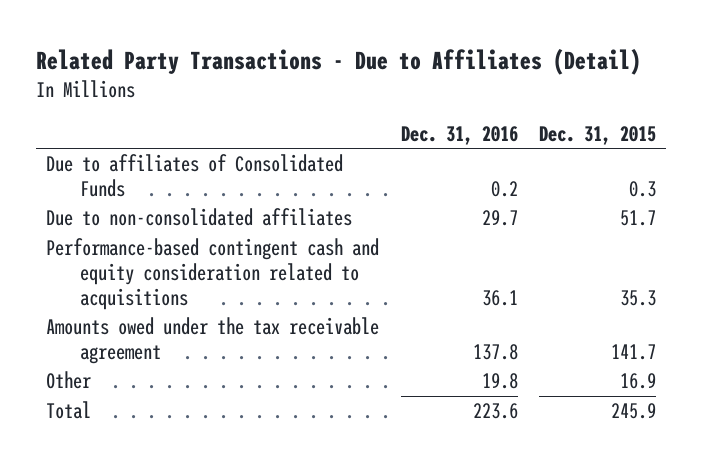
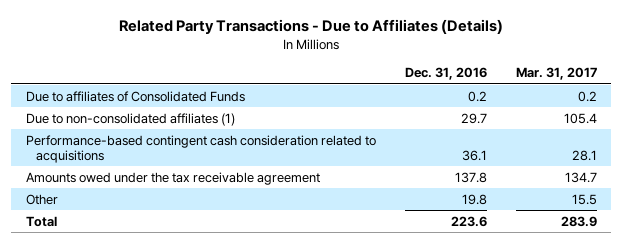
[35,47,641,75] Related Party Transactions - Due to Affiliates (Detail) -> [119,19,504,35] Related Party Transactions - Due to Affiliates (Details)
[538,125,656,145] Dec. 31, 2015 -> none
none -> [515,67,597,81] Mar. 31, 2017
[46,208,353,227] Due to non-consolidated affiliates -> [25,112,235,126] Due to non-consolidated affiliates (1)
[46,238,380,310] Performance-based contingent cash and equity consideration related to acquisitions -> [25,134,376,163] Performance-based contingent cash consideration related to acquisitions

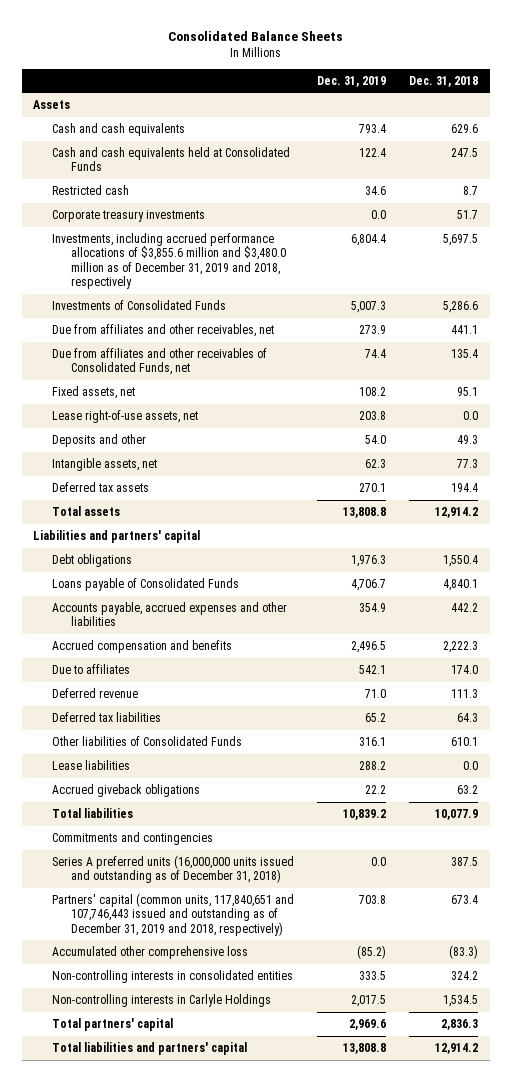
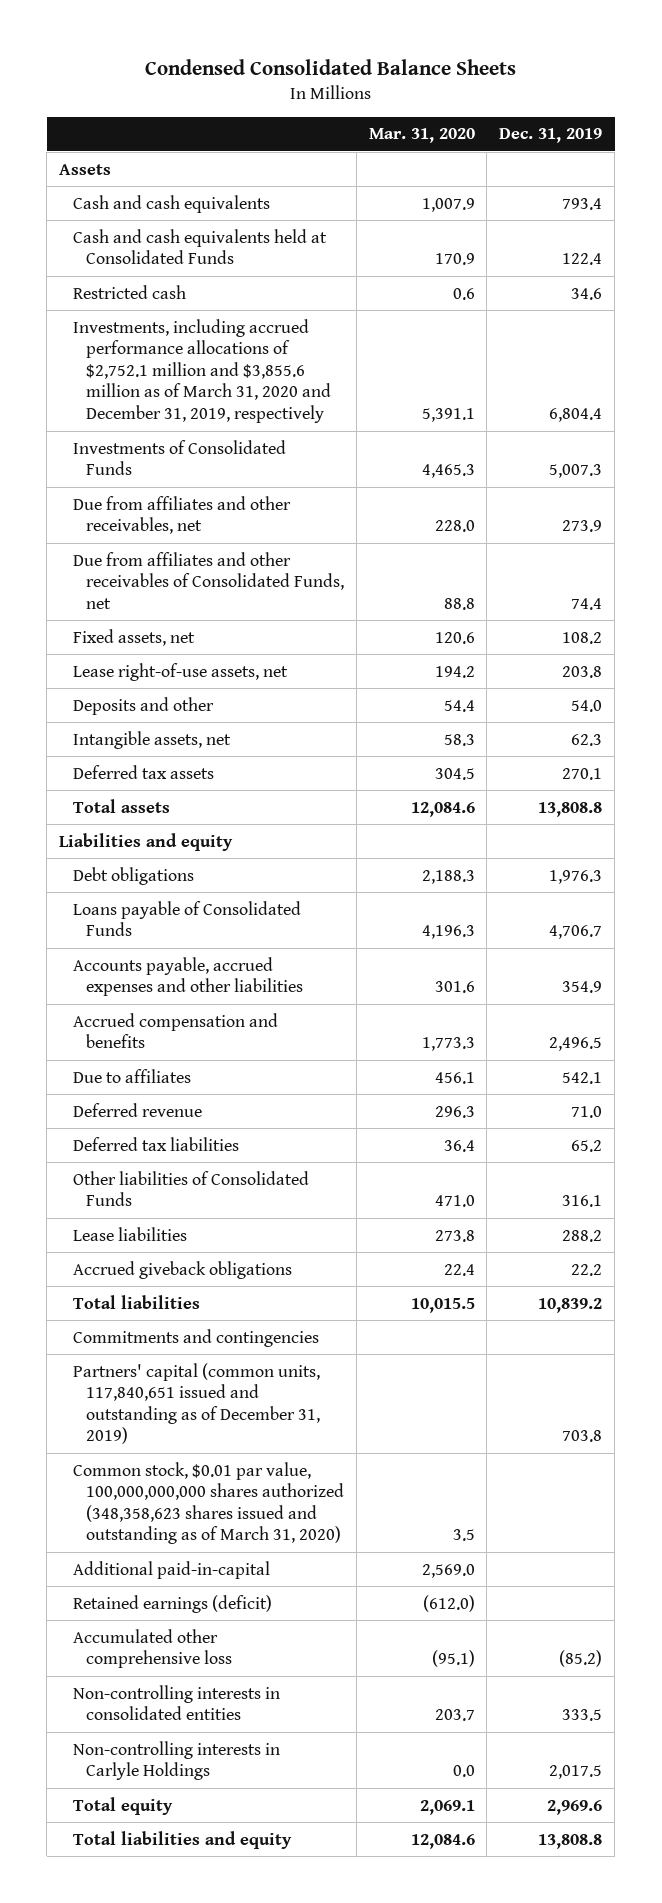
[167,30,343,41] Consolidated Balance Sheets -> [144,58,516,75] Condensed Consolidated Balance Sheets
[409,75,479,87] Dec. 31, 2018 -> none
none -> [368,128,475,144] Mar. 31, 2020
[52,209,206,222] Corporate treasury investments -> none
[52,232,286,289] Investments, including accrued performance allocations of $3,855.6 million and $3,480.0 million as of December 31, 2019 and 2018, respectively -> [72,318,331,424] Investments, including accrued performance allocations of $2,752.1 million and $3,855.6 million as of March 31, 2020 and December 31, 2019, respectively
[33,529,201,543] Liabilities and partners' capital -> [59,832,234,851] Liabilities and equity
[52,854,295,884] Series A preferred units (16,000,000 units issued and outstanding as of December 31, 2018) -> none
[52,892,295,936] Partners' capital (common units, 117,840,651 and 107,746,443 issued and outstanding as of December 31, 2019 and 2018, respectively) -> [72,1362,320,1445] Partners' capital (common units, 117,840,651 issued and outstanding as of December 31, 2019)
none -> [72,1461,344,1545] Common stock, $0.01 par value, 100,000,000,000 shares authorized (348,358,623 shares issued and outstanding as of March 31, 2020)
none -> [72,1560,270,1579] Additional paid-in-capital
none -> [72,1594,272,1613] Retained earnings (deficit)
[52,1017,174,1031] Total partners' capital -> [72,1796,173,1815] Total equity
[52,1041,248,1055] Total liabilities and partners' capital -> [72,1830,292,1849] Total liabilities and equity

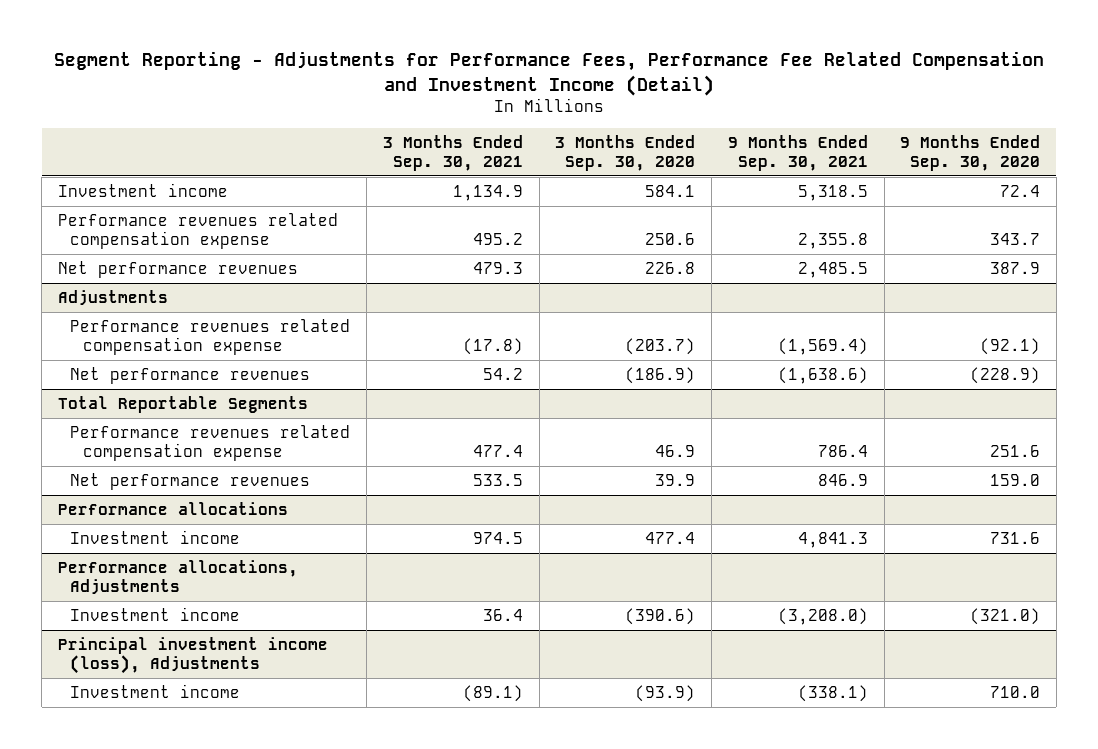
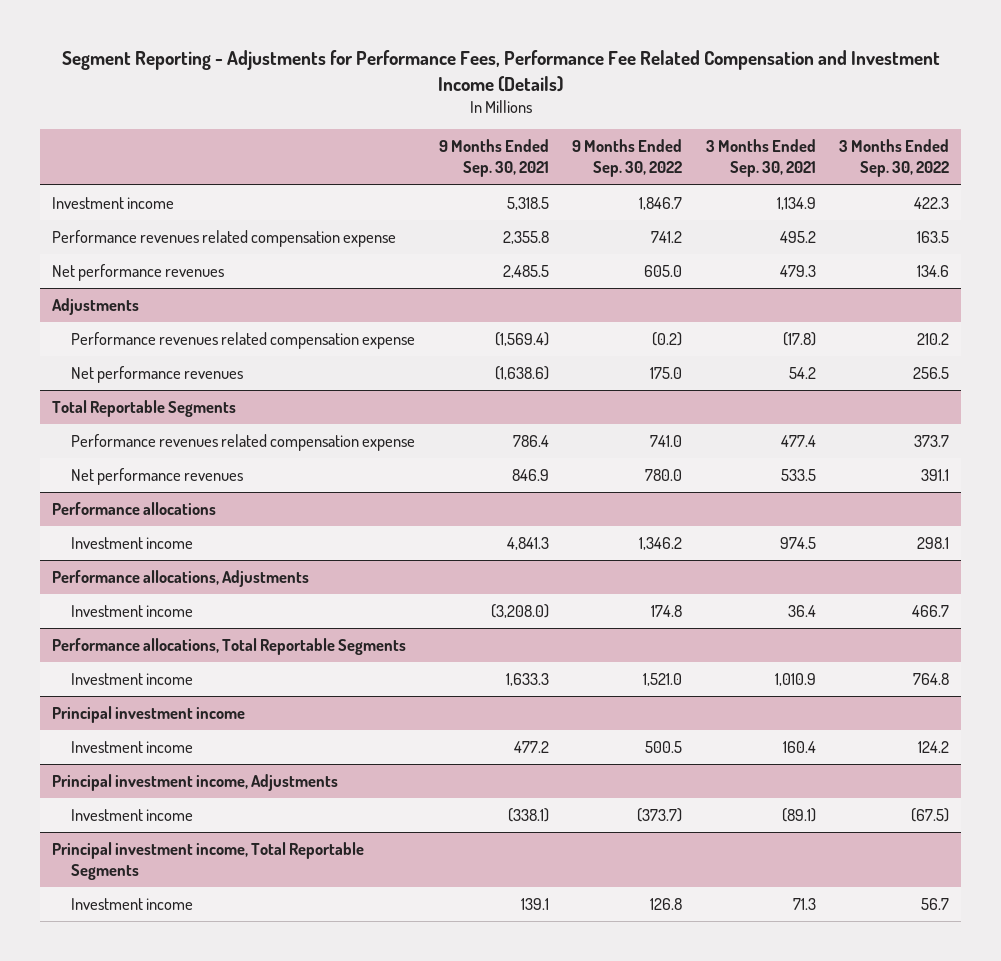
[54,51,1045,96] Segment Reporting - Adjustments for Performance Fees, Performance Fee Related Compensation and Investment Income (Detail) -> [61,50,940,92] Segment Reporting - Adjustments for Performance Fees, Performance Fee Related Compensation and Investment Income (Details)
[555,135,696,171] 3 Months Ended Sep. 30, 2020 -> none
[900,135,1041,171] 9 Months Ended Sep. 30, 2020 -> none
none -> [572,139,683,178] 9 Months Ended Sep. 30, 2022
none -> [839,139,950,178] 3 Months Ended Sep. 30, 2022
none -> [51,638,406,656] Performance allocations, Total Reportable Segments
none -> [71,673,194,686] Investment income
none -> [51,706,245,724] Principal investment income
none -> [71,741,194,754] Investment income
[58,637,329,674] Principal investment income (loss), Adjustments -> [51,774,338,792] Principal investment income, Adjustments
none -> [51,842,364,881] Principal investment income, Total Reportable Segments
none -> [71,898,194,911] Investment income

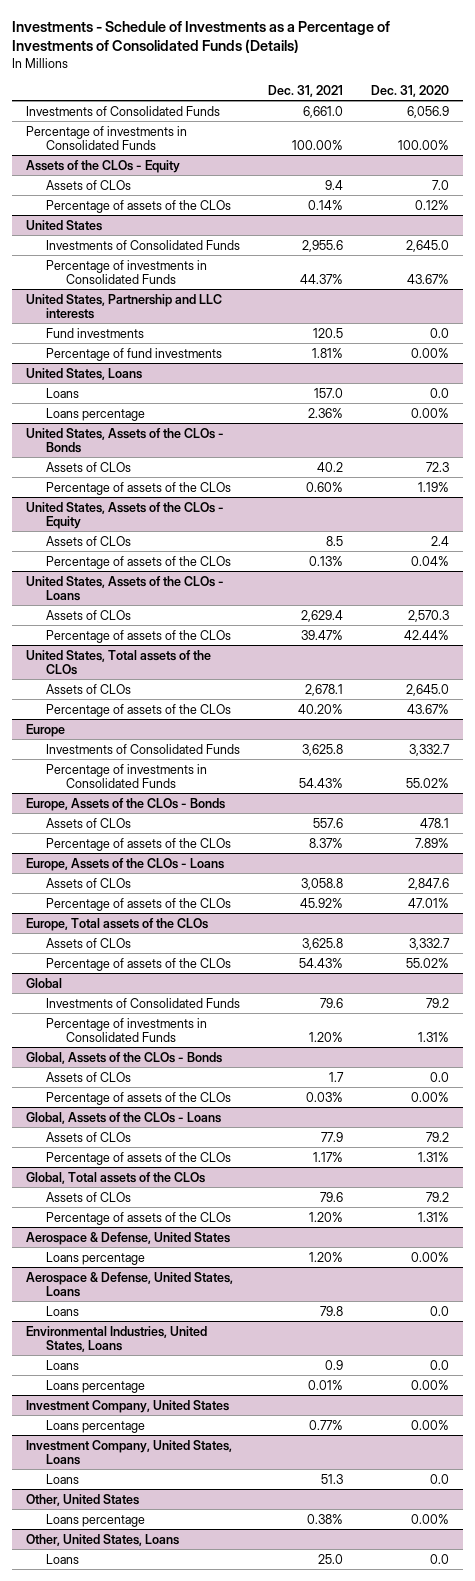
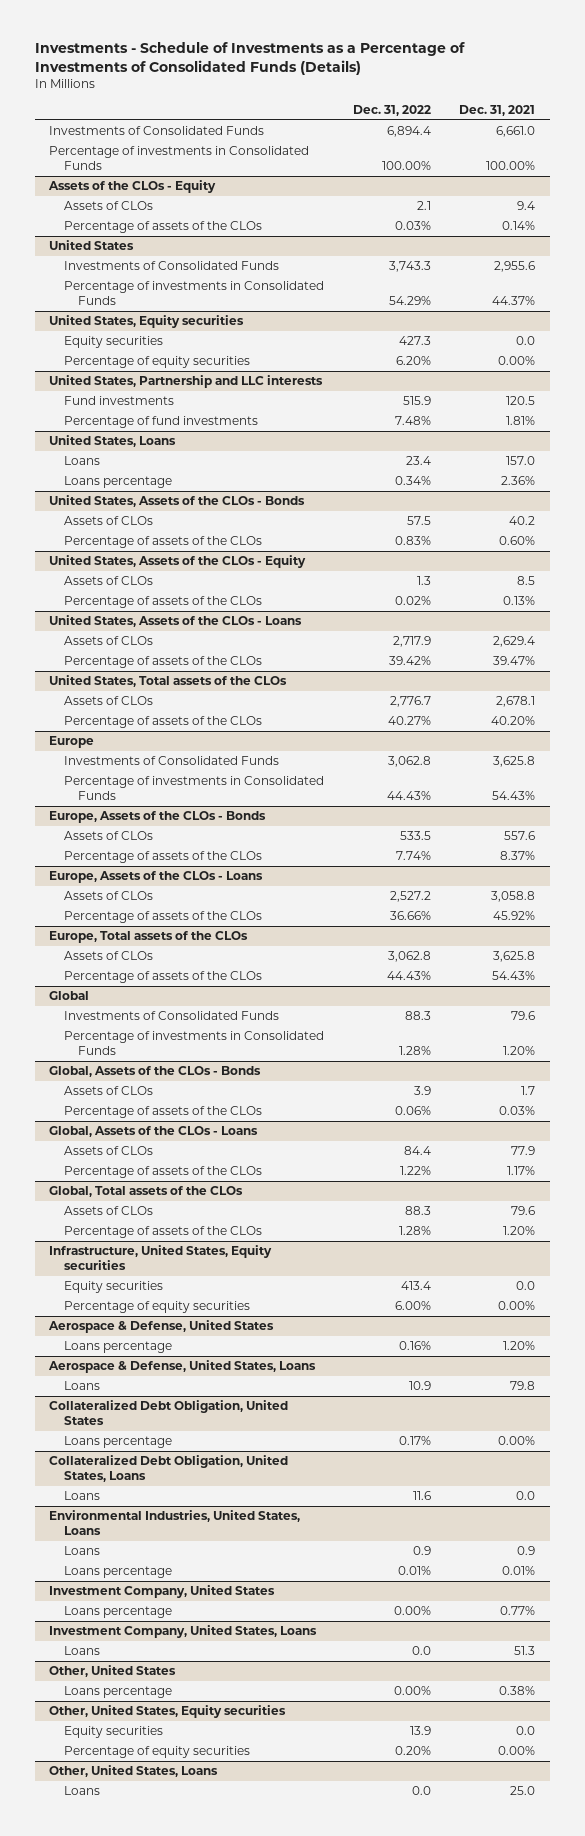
[370,85,449,98] Dec. 31, 2020 -> none
none -> [352,105,431,117] Dec. 31, 2022
none -> [49,315,245,329] United States, Equity securities
none -> [63,336,163,349] Equity securities
none -> [63,356,250,369] Percentage of equity securities
none -> [49,1245,273,1271] Infrastructure, United States, Equity securities
none -> [63,1281,163,1294] Equity securities
none -> [63,1301,250,1314] Percentage of equity securities
none -> [49,1400,289,1426] Collateralized Debt Obligation, United States
none -> [63,1436,172,1449] Loans percentage
none -> [49,1455,289,1483] Collateralized Debt Obligation, United States, Loans
none -> [63,1491,100,1501] Loans
none -> [49,1705,287,1719] Other, United States, Equity securities
none -> [63,1726,163,1739] Equity securities
none -> [63,1746,250,1759] Percentage of equity securities

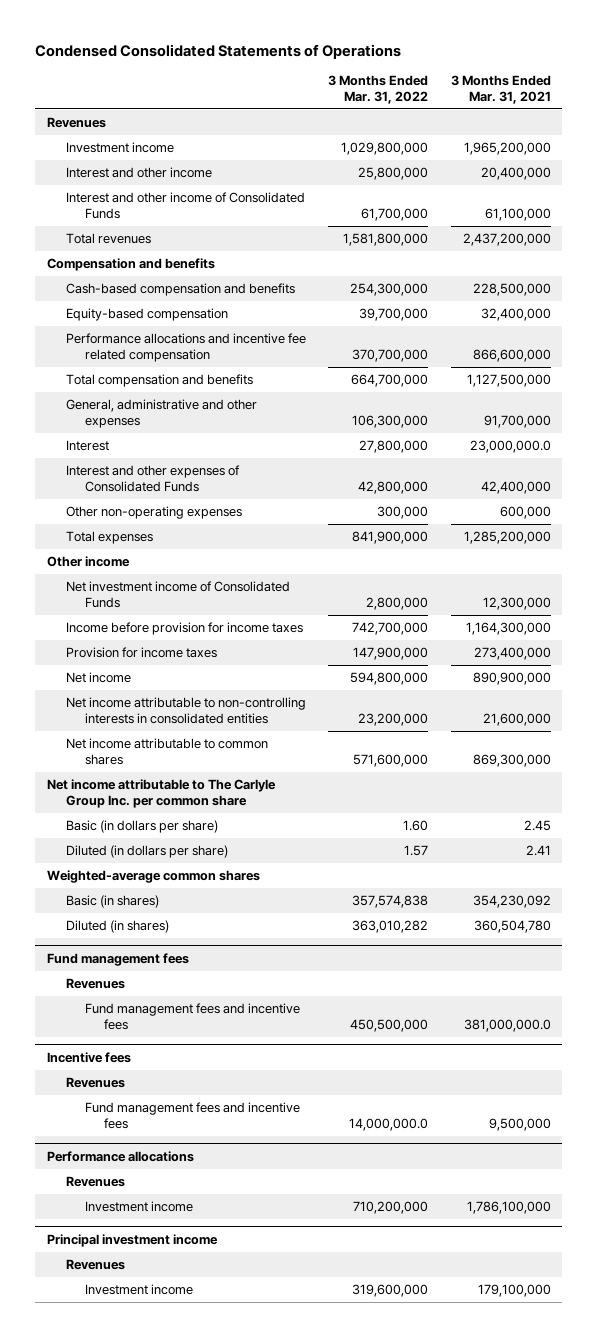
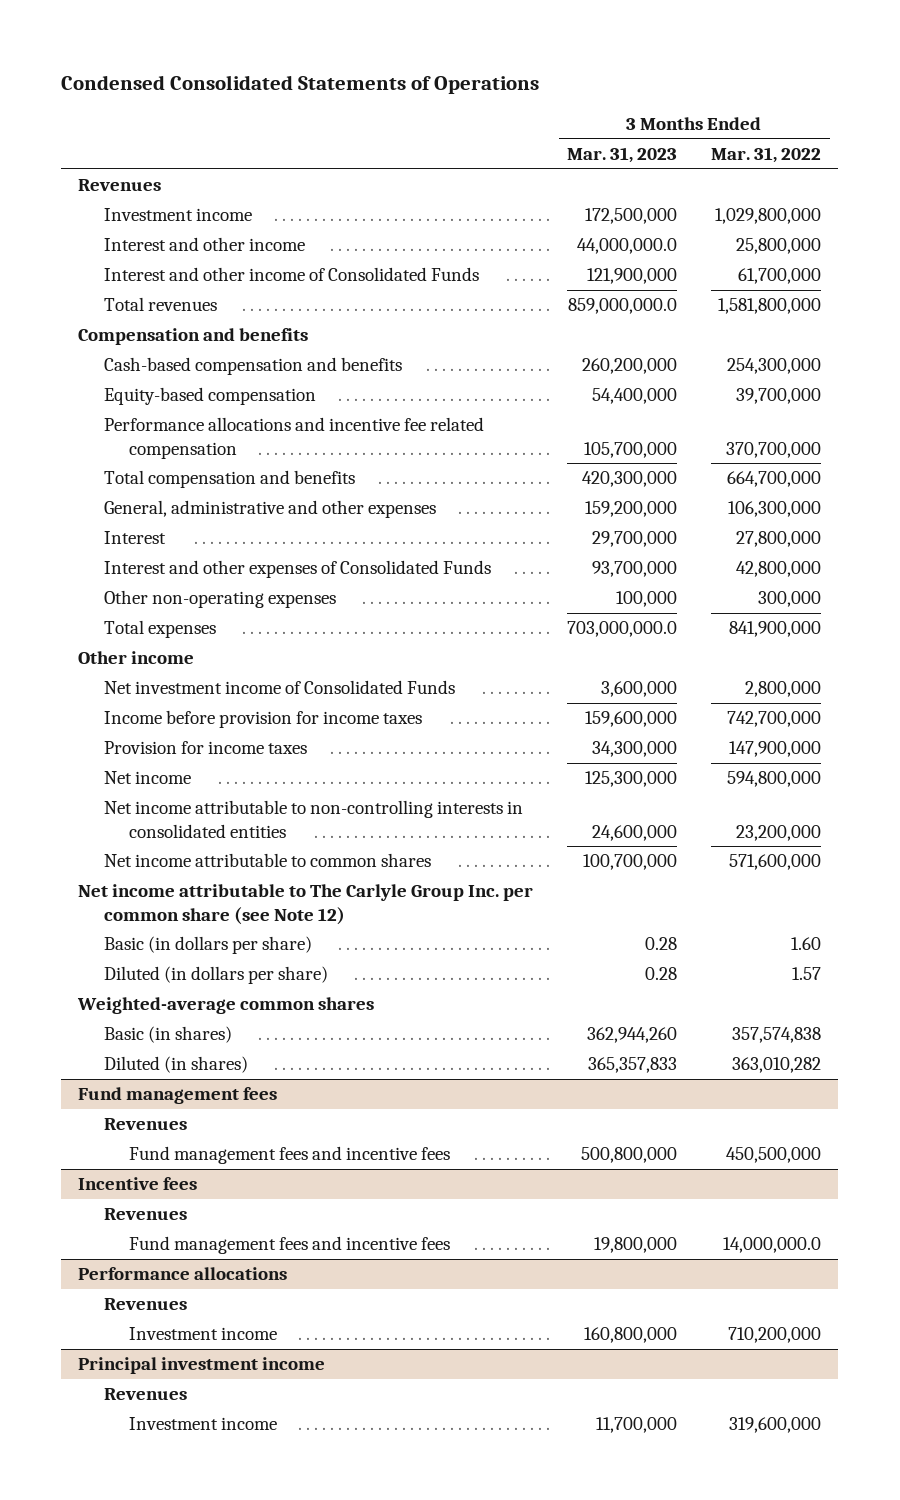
[450,75,551,105] 3 Months Ended Mar. 31, 2021 -> none
none -> [567,146,678,163] Mar. 31, 2023
[46,778,276,808] Net income attributable to The Carlyle Group Inc. per common share -> [78,884,534,925] Net income attributable to The Carlyle Group Inc. per common share (see Note 12)

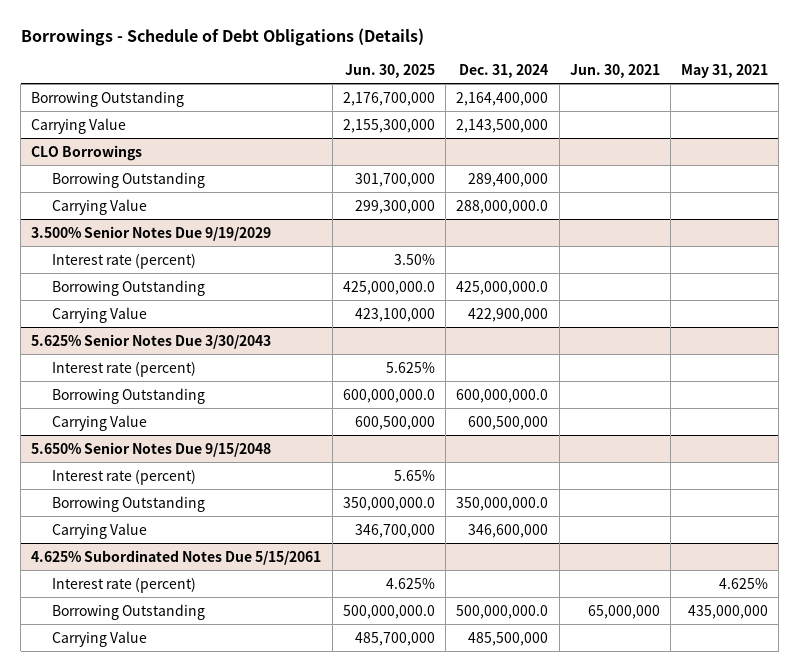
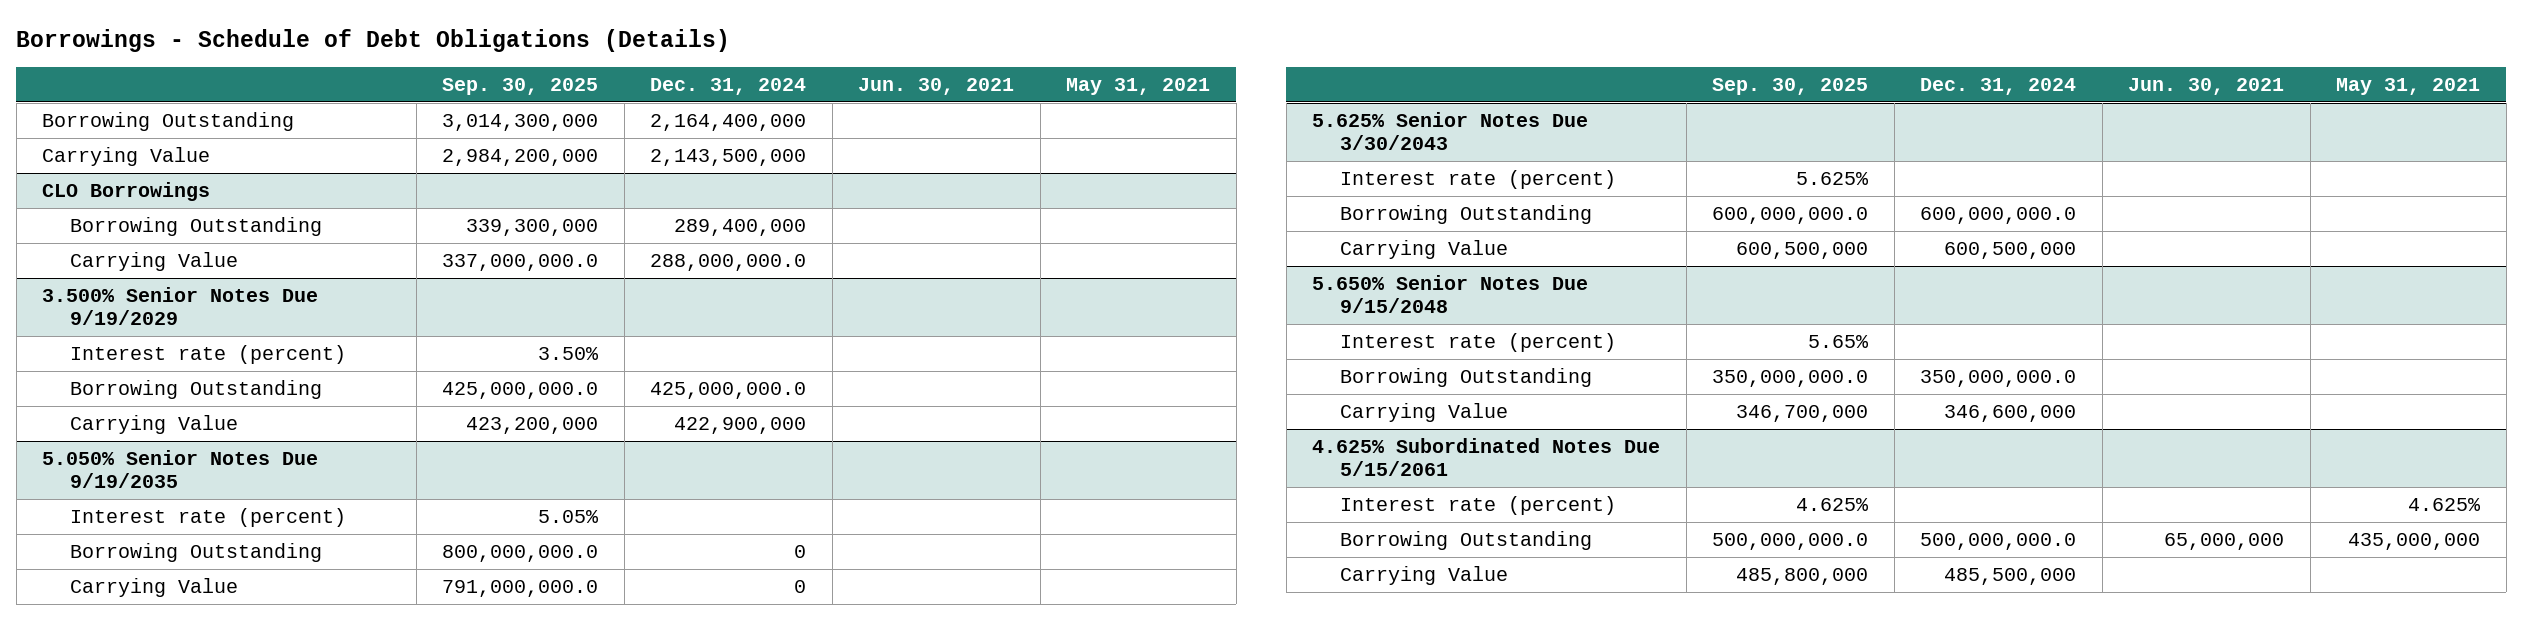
[344,64,435,79] Jun. 30, 2025 -> none
none -> [442,77,599,95] Sep. 30, 2025
none -> [42,450,319,489] 5.050% Senior Notes Due 9/19/2035
none -> [70,508,347,528] Interest rate (percent)
none -> [70,543,323,563] Borrowing Outstanding
none -> [70,578,239,598] Carrying Value

